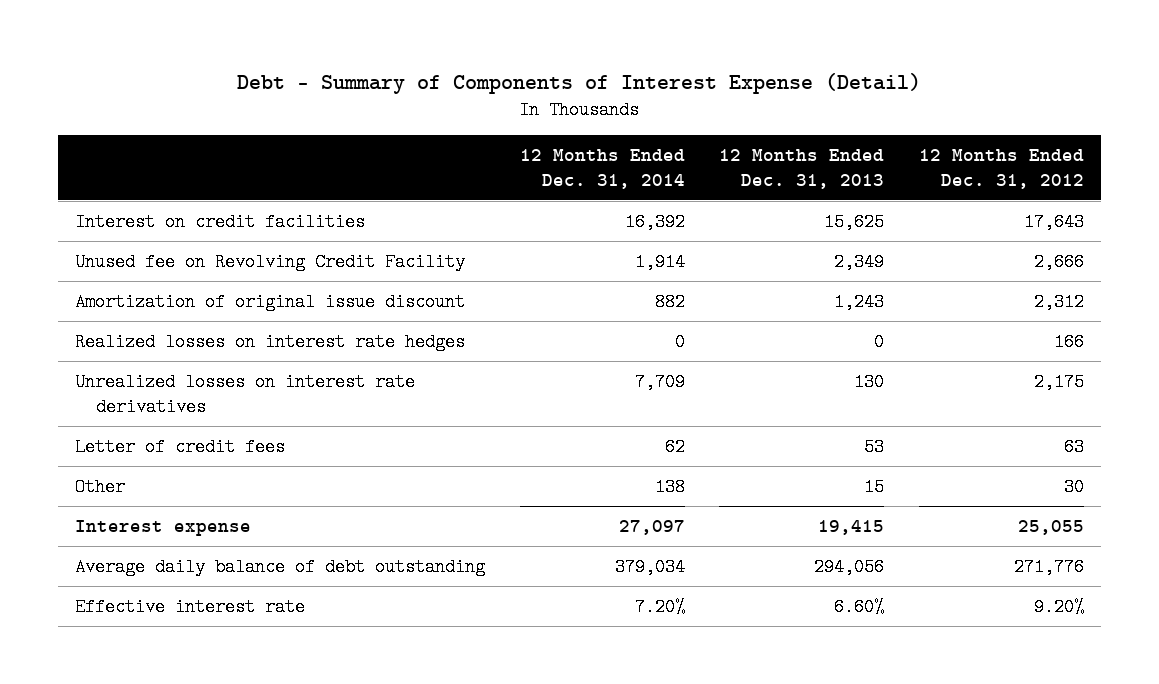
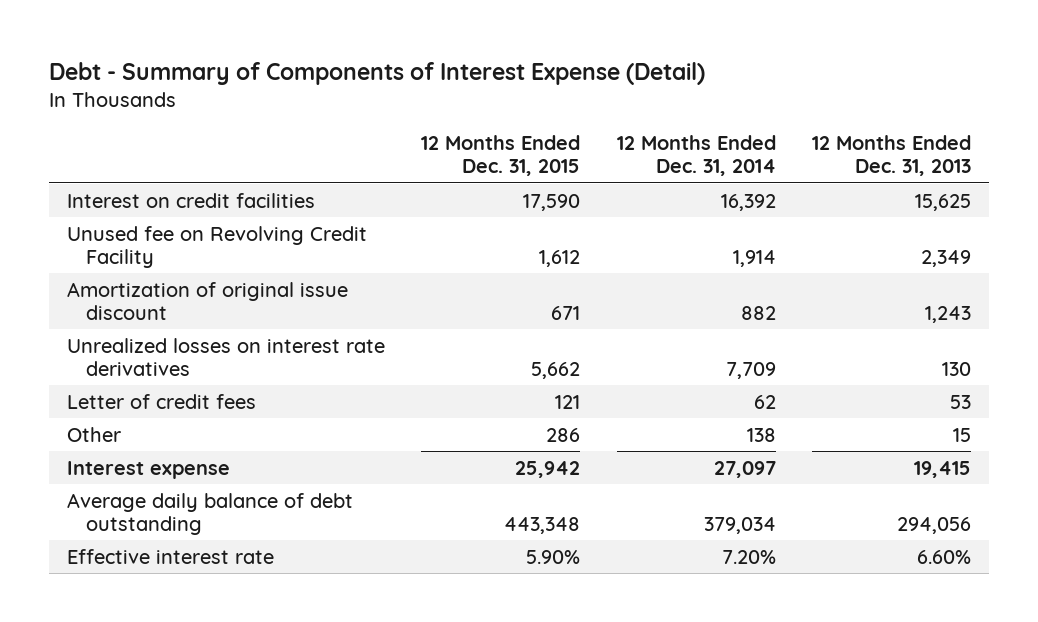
[918,149,1084,189] 12 Months Ended Dec. 31, 2012 -> none
none -> [421,135,581,177] 12 Months Ended Dec. 31, 2015
[75,333,466,352] Realized losses on interest rate hedges -> none

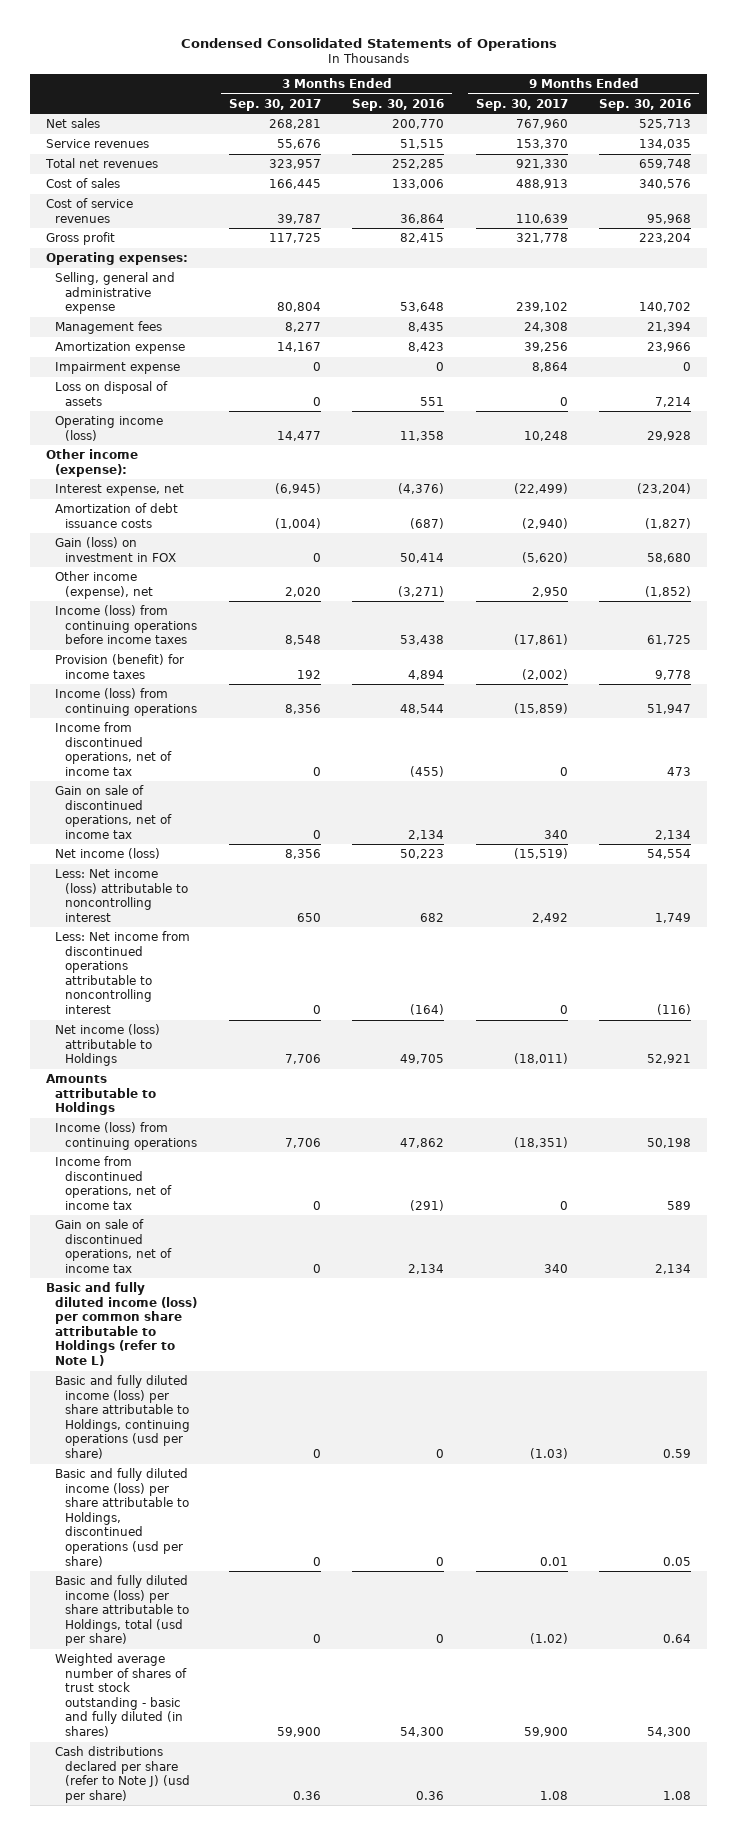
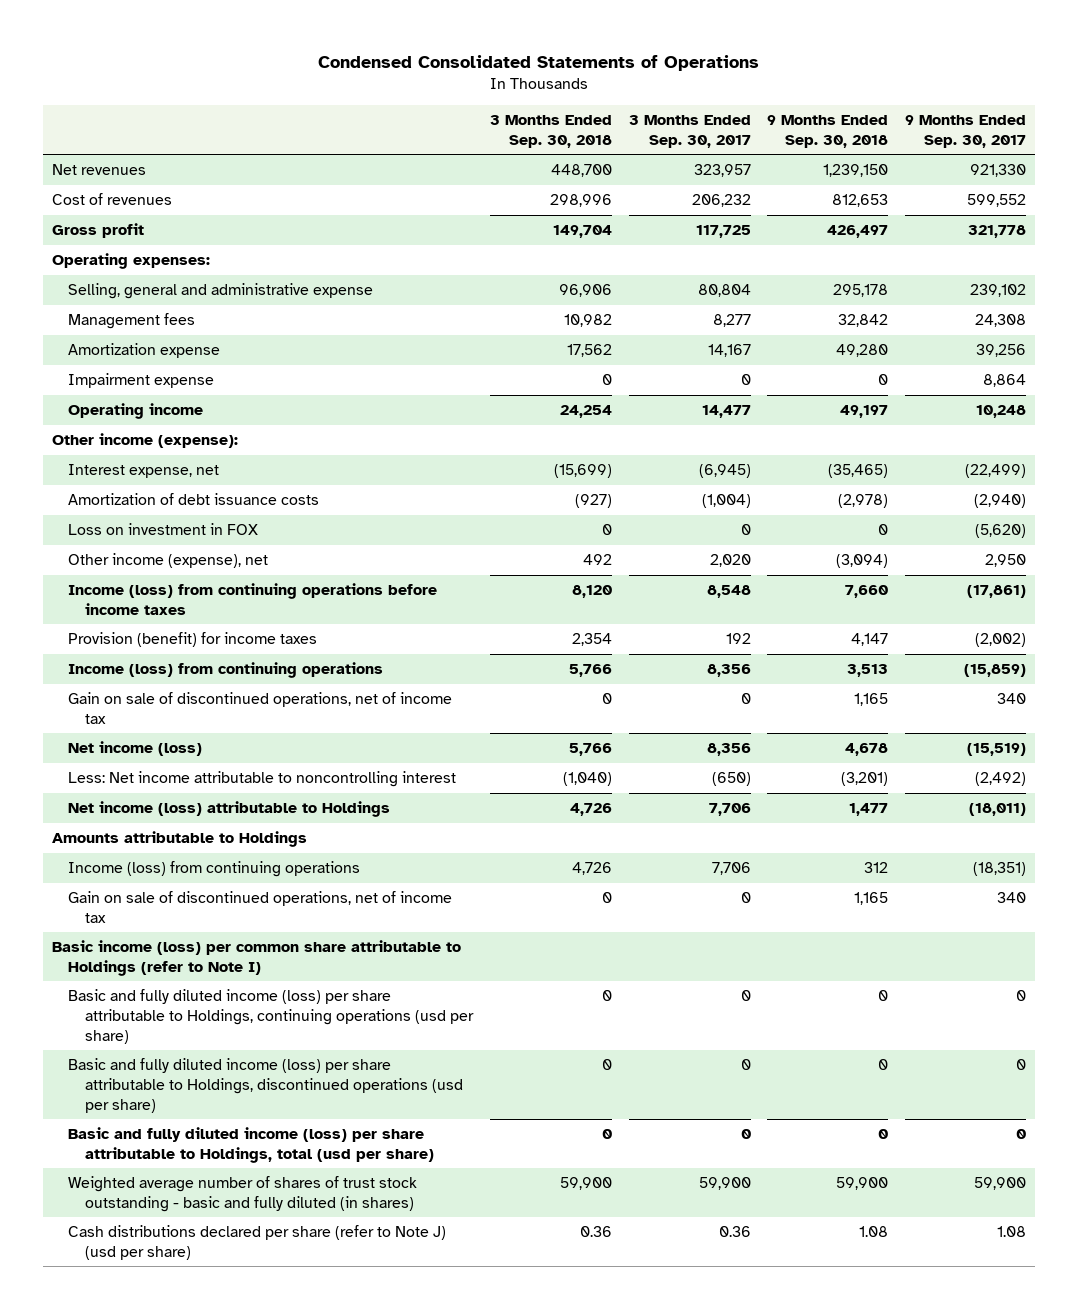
[352,98,445,111] Sep. 30, 2016 -> none
[599,98,692,111] Sep. 30, 2016 -> none
none -> [489,115,612,148] 3 Months Ended Sep. 30, 2018
none -> [767,115,889,148] 9 Months Ended Sep. 30, 2018
[45,117,100,128] Net sales -> none
[45,138,149,148] Service revenues -> none
[45,197,133,223] Cost of service revenues -> none
[44,157,158,168] Total net revenues -> [51,164,146,176] Net revenues
[45,177,120,188] Cost of sales -> [51,193,172,206] Cost of revenues
[268,178,321,189] 166,445 -> [691,194,751,208] 206,232
[515,178,568,189] 488,913 -> [967,194,1027,208] 599,552
[55,380,169,406] Loss on disposal of assets -> none
[55,415,164,441] Operating income (loss) -> [68,403,204,420] Operating income
[55,536,176,562] Gain (loss) on investment in FOX -> [68,523,259,536] Loss on investment in FOX
[55,721,172,776] Income from discontinued operations, net of income tax -> none
[55,930,191,1014] Less: Net income from discontinued operations attributable to noncontrolling interest -> none
[55,868,188,922] Less: Net income (loss) attributable to noncontrolling interest -> [68,771,457,788] Less: Net income attributable to noncontrolling interest
[296,912,321,922] 650 -> [711,772,751,787] (650)
[531,912,568,923] 2,492 -> [975,772,1027,787] (2,492)
[55,1155,172,1210] Income from discontinued operations, net of income tax -> none
[45,1281,198,1366] Basic and fully diluted income (loss) per common share attributable to Holdings (refer to Note L) -> [51,940,461,976] Basic income (loss) per common share attributable to Holdings (refer to Note I)
[529,1447,568,1459] (1.03) -> [1016,990,1027,1002] 0
[539,1556,568,1566] 0.01 -> [1016,1059,1027,1071] 0
[529,1633,568,1645] (1.02) -> [1016,1129,1027,1140] 0

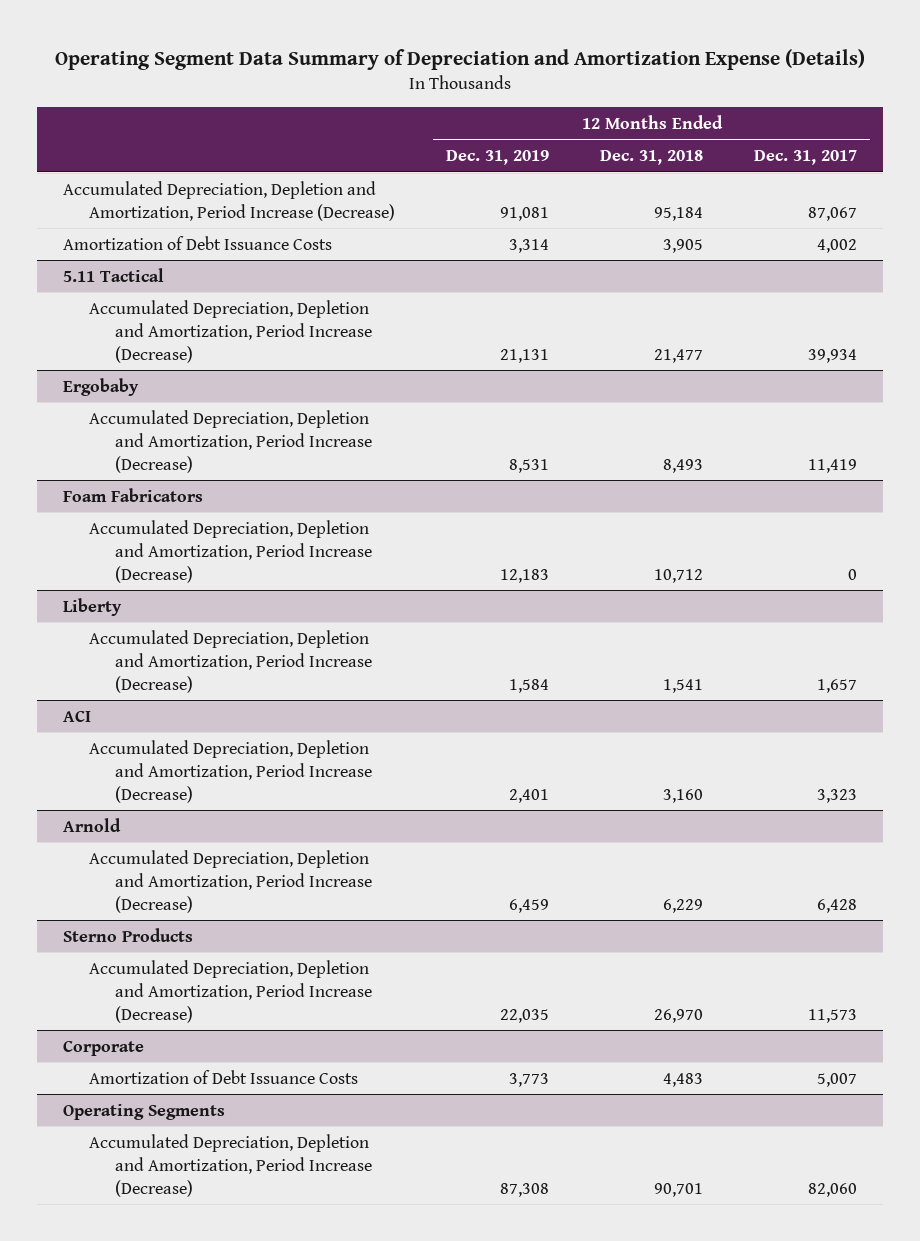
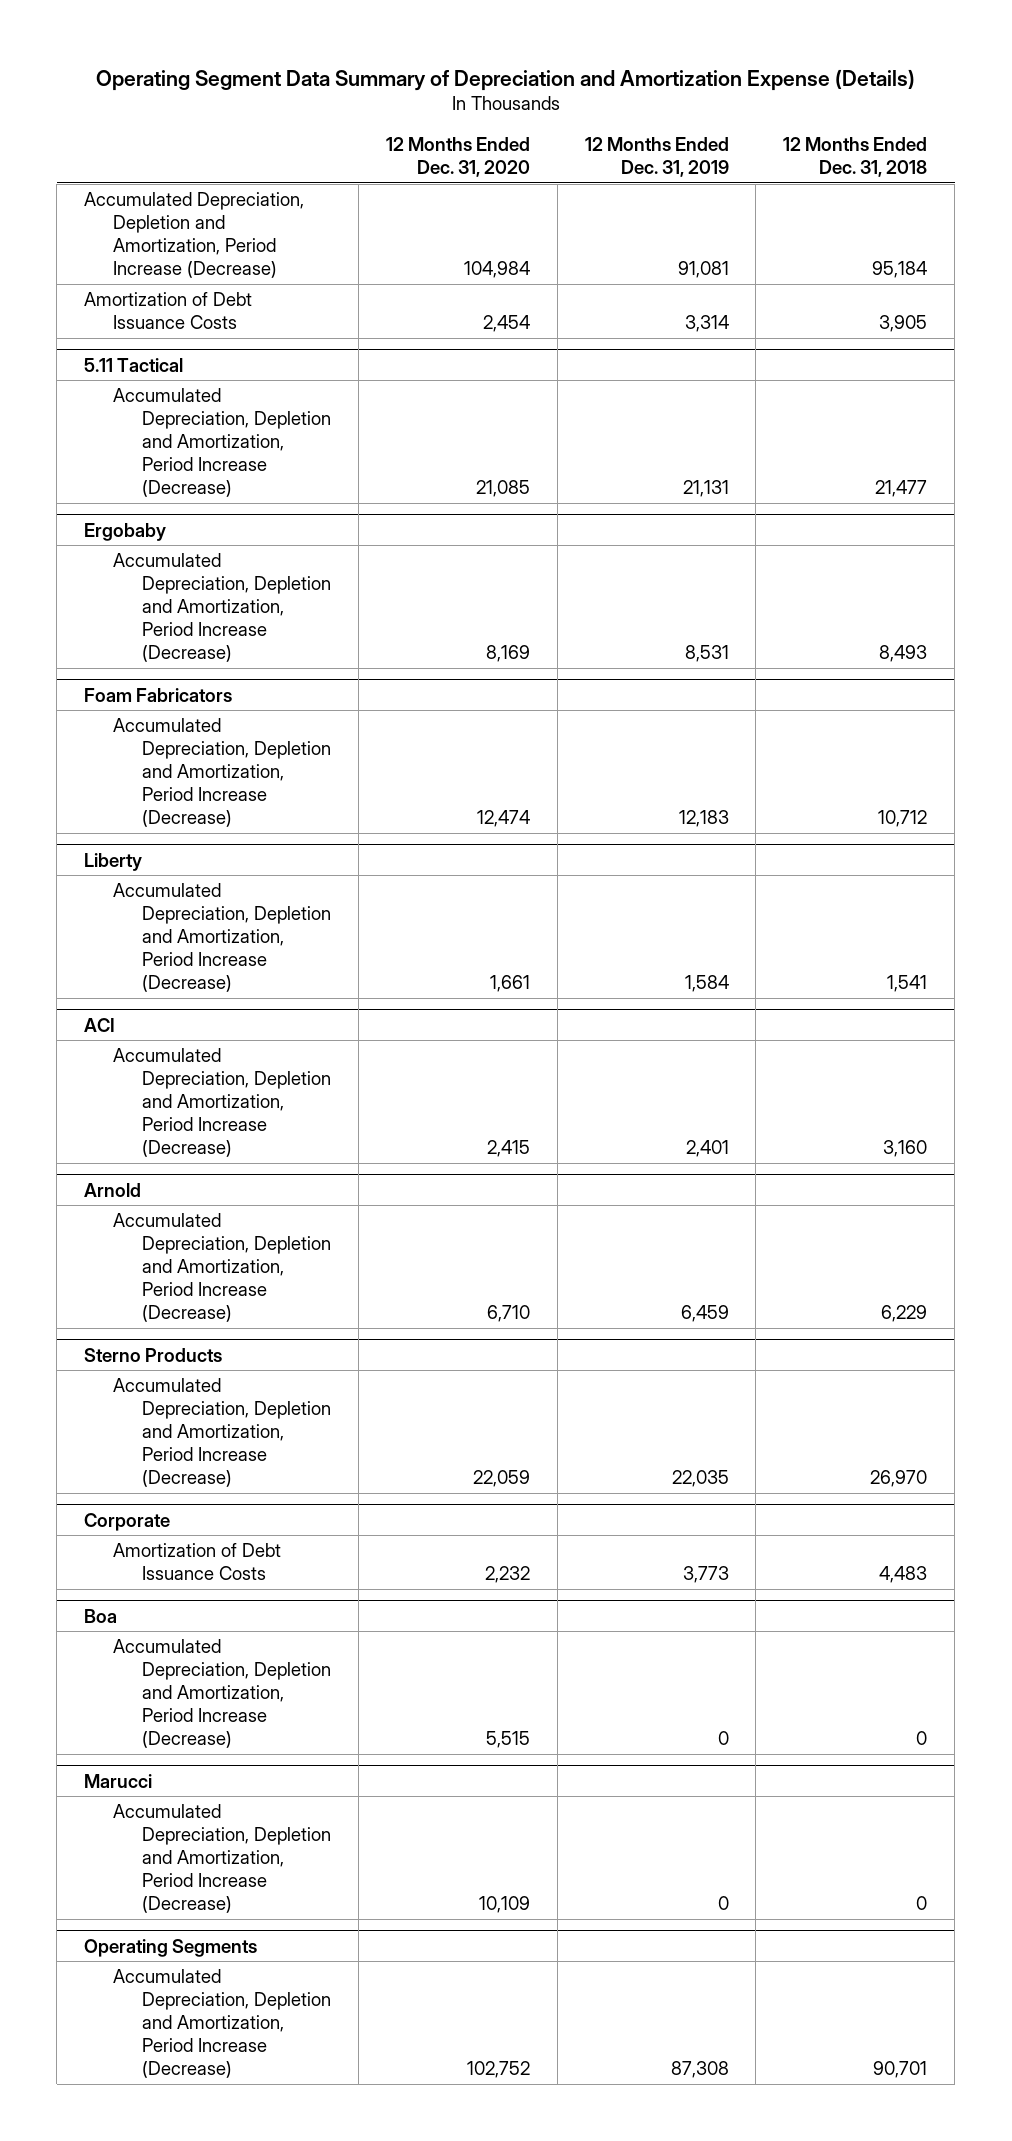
[754,150,858,166] Dec. 31, 2017 -> none
none -> [385,137,530,178] 12 Months Ended Dec. 31, 2020
none -> [84,1608,118,1623] Boa
none -> [113,1639,332,1749] Accumulated Depreciation, Depletion and Amortization, Period Increase (Decrease)
none -> [84,1773,153,1788] Marucci
none -> [113,1804,332,1914] Accumulated Depreciation, Depletion and Amortization, Period Increase (Decrease)

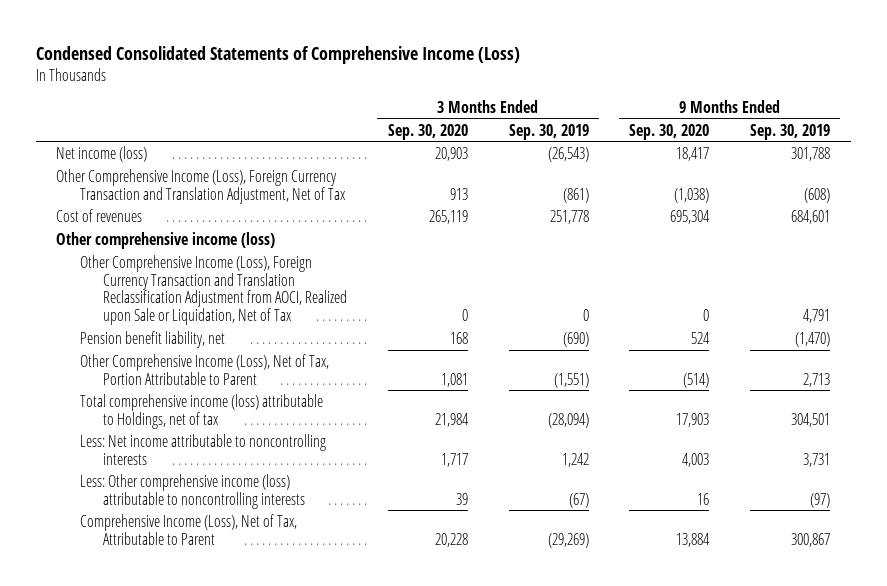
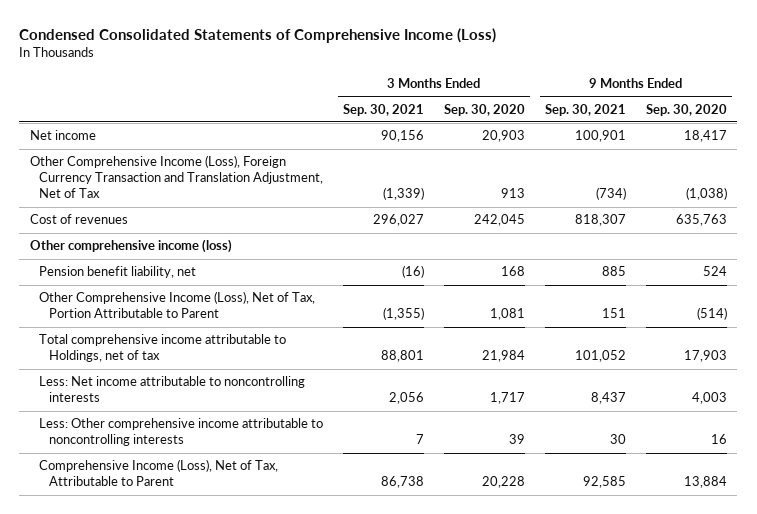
[508,123,589,140] Sep. 30, 2019 -> none
[750,123,831,140] Sep. 30, 2019 -> none
none -> [343,103,425,116] Sep. 30, 2021
none -> [545,103,627,116] Sep. 30, 2021
[56,145,148,162] Net income (loss) -> [29,130,96,141] Net income
[428,209,468,224] 265,119 -> [474,214,526,227] 242,045
[670,209,711,224] 695,304 -> [676,214,728,227] 635,763
[79,254,347,325] Other Comprehensive Income (Loss), Foreign Currency Transaction and Translation Reclassification Adjustment from AOCI, Realized upon Sale or Liquidation, Net of Tax -> none
[79,393,323,429] Total comprehensive income (loss) attributable to Holdings, net of tax -> [39,334,287,363] Total comprehensive income attributable to Holdings, net of tax
[79,473,305,509] Less: Other comprehensive income (loss) attributable to noncontrolling interests -> [39,418,324,447] Less: Other comprehensive income attributable to noncontrolling interests

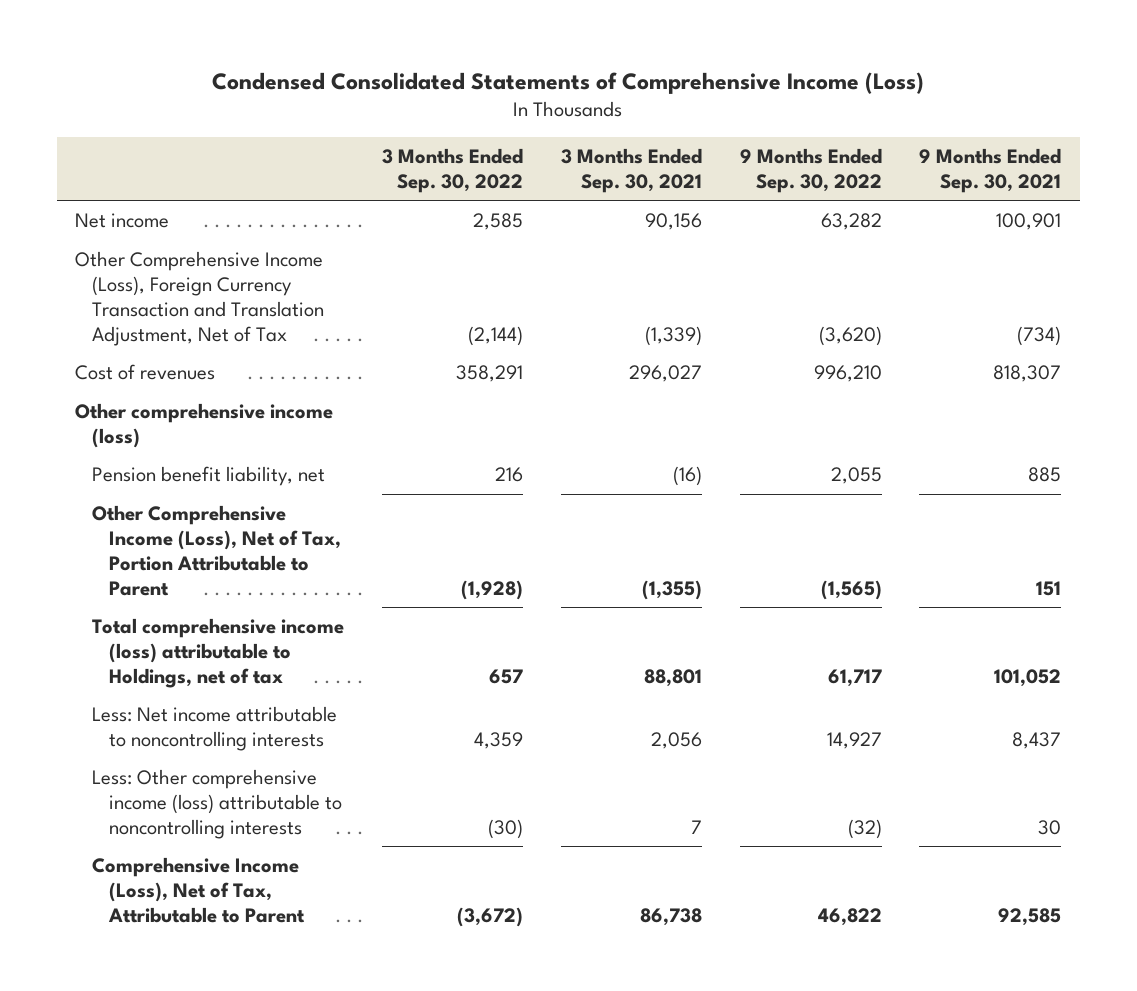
[444,103,526,116] Sep. 30, 2020 -> none
[646,103,728,116] Sep. 30, 2020 -> none
none -> [382,147,524,193] 3 Months Ended Sep. 30, 2022
none -> [739,147,882,193] 9 Months Ended Sep. 30, 2022
[39,334,287,363] Total comprehensive income attributable to Holdings, net of tax -> [92,618,345,688] Total comprehensive income (loss) attributable to Holdings, net of tax
[39,418,324,447] Less: Other comprehensive income attributable to noncontrolling interests -> [92,769,343,839] Less: Other comprehensive income (loss) attributable to noncontrolling interests

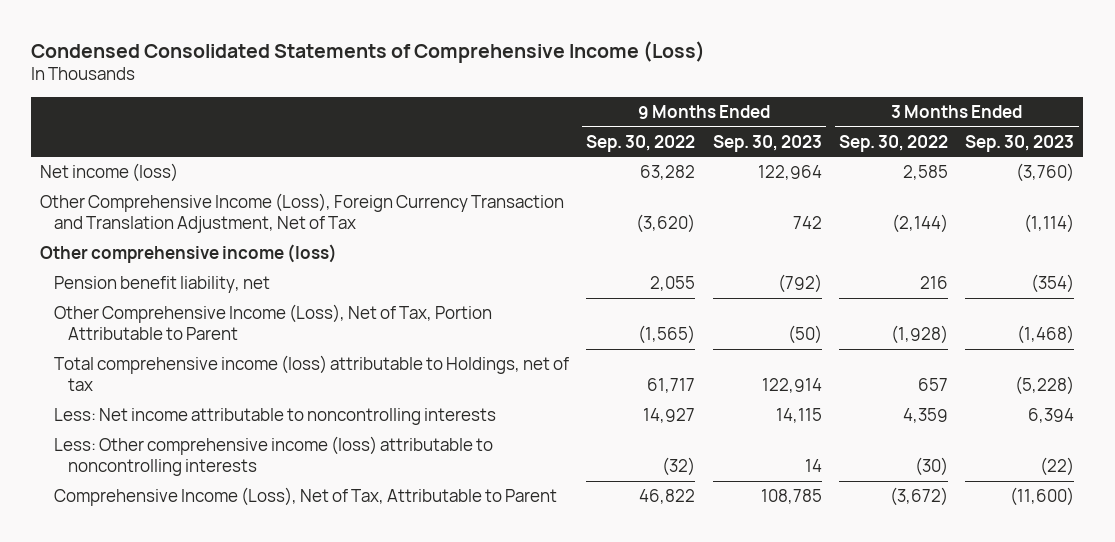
[560,147,702,193] 3 Months Ended Sep. 30, 2021 -> none
[919,147,1062,193] 9 Months Ended Sep. 30, 2021 -> none
none -> [712,134,822,152] Sep. 30, 2023
none -> [965,134,1075,152] Sep. 30, 2023
[75,213,170,229] Net income -> [40,162,179,182] Net income (loss)
[75,364,216,381] Cost of revenues -> none

